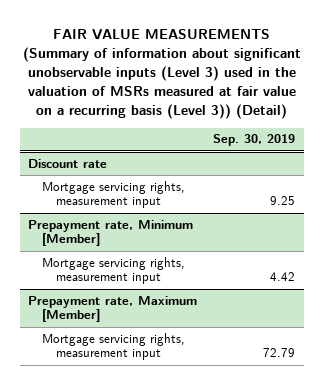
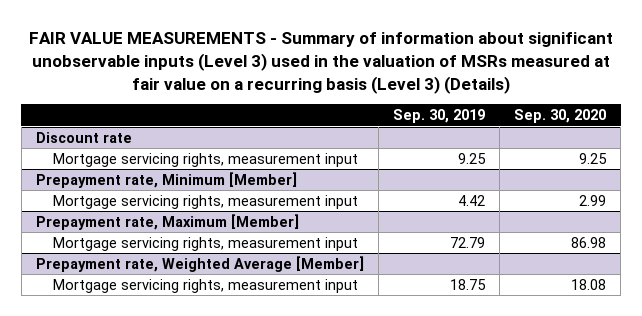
[22,28,301,120] FAIR VALUE MEASUREMENTS (Summary of information about significant unobservable inputs (Level 3) used in the valuation of MSRs measured at fair value on a recurring basis (Level 3)) (Detail) -> [29,32,614,94] FAIR VALUE MEASUREMENTS - Summary of information about significant unobservable inputs (Level 3) used in the valuation of MSRs measured at fair value on a recurring basis (Level 3) (Details)
none -> [514,109,607,124] Sep. 30, 2020
none -> [36,255,365,272] Prepayment rate, Weighted Average [Member]
none -> [52,278,358,293] Mortgage servicing rights, measurement input

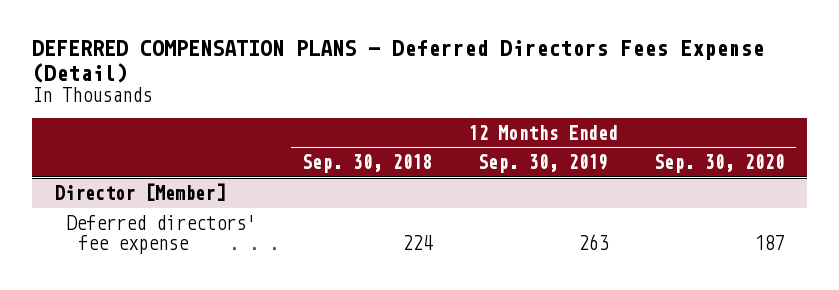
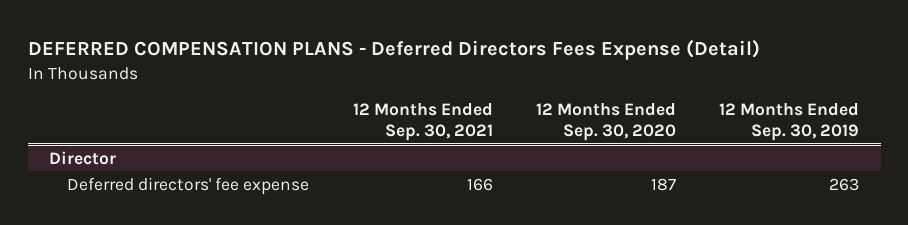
[302,154,433,174] Sep. 30, 2018 -> none
none -> [352,102,493,142] 12 Months Ended Sep. 30, 2021
[54,183,225,202] Director [Member] -> [49,150,117,165] Director

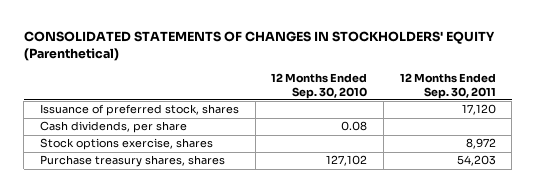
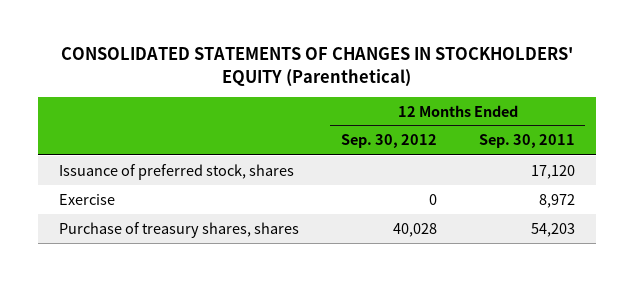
[271,72,368,99] 12 Months Ended Sep. 30, 2010 -> none
none -> [340,134,437,149] Sep. 30, 2012
[40,121,188,134] Cash dividends, per share -> none
[40,138,214,151] Stock options exercise, shares -> [58,193,115,205] Exercise
[40,155,226,168] Purchase treasury shares, shares -> [58,221,299,238] Purchase of treasury shares, shares

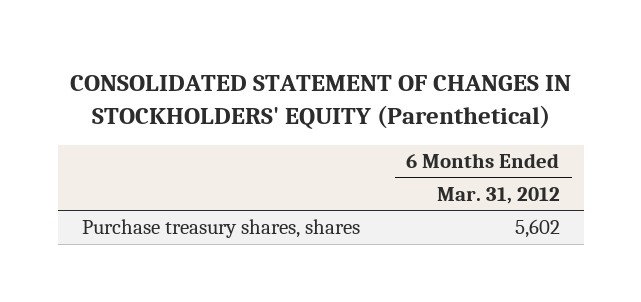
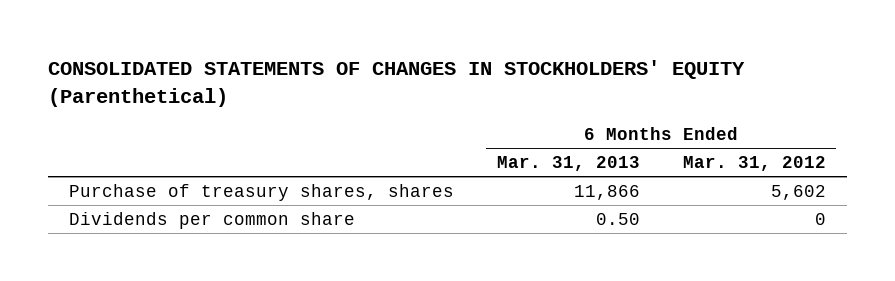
[69,74,571,129] CONSOLIDATED STATEMENT OF CHANGES IN STOCKHOLDERS' EQUITY (Parenthetical) -> [47,60,745,107] CONSOLIDATED STATEMENTS OF CHANGES IN STOCKHOLDERS' EQUITY (Parenthetical)
none -> [496,156,640,172] Mar. 31, 2013
[81,219,360,239] Purchase treasury shares, shares -> [69,183,455,201] Purchase of treasury shares, shares
none -> [69,211,356,229] Dividends per common share

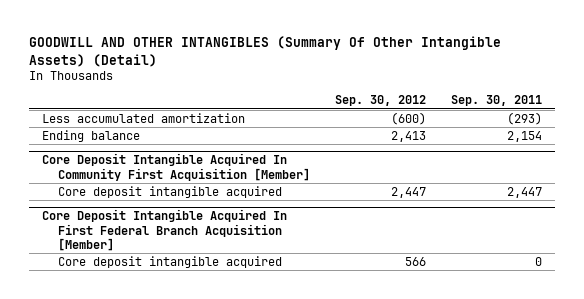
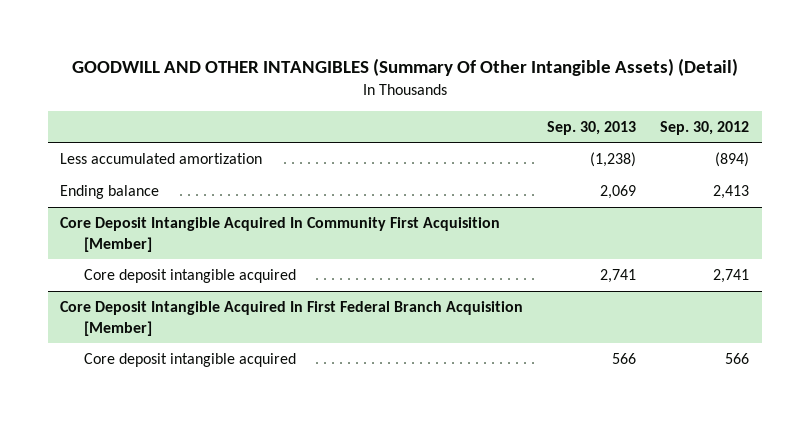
[451,95,543,107] Sep. 30, 2011 -> none
none -> [547,120,637,135] Sep. 30, 2013
[391,111,427,125] (600) -> [715,152,750,168] (894)
[391,186,427,198] 2,447 -> [713,269,750,284] 2,741

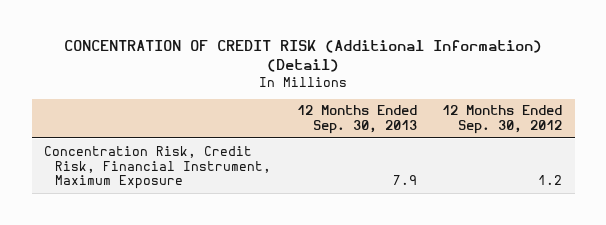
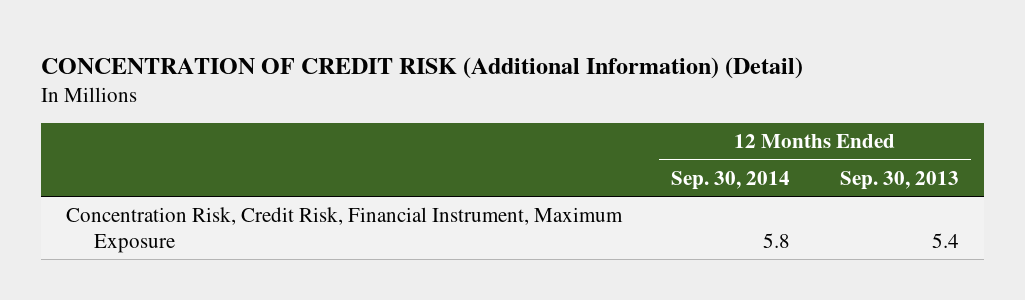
[441,105,562,135] 12 Months Ended Sep. 30, 2012 -> none
none -> [671,171,791,191] Sep. 30, 2014
[392,175,417,186] 7.9 -> [931,233,959,249] 5.4

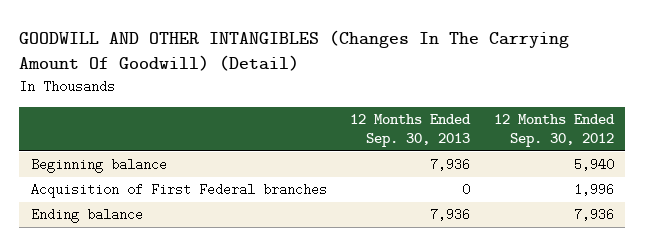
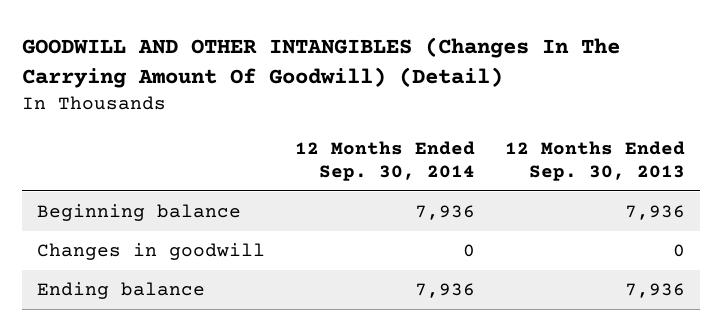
[493,114,615,148] 12 Months Ended Sep. 30, 2012 -> none
none -> [295,140,476,182] 12 Months Ended Sep. 30, 2014
[30,183,327,199] Acquisition of First Federal branches -> [37,242,266,260] Changes in goodwill

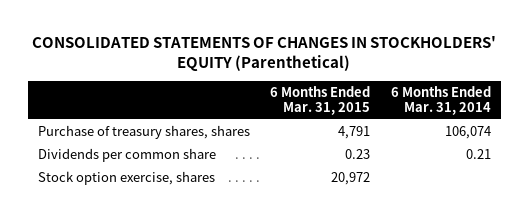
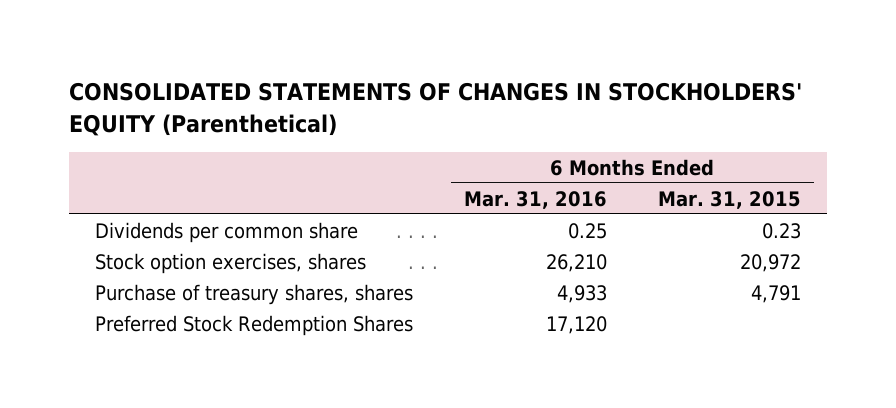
[390,85,491,115] 6 Months Ended Mar. 31, 2014 -> none
none -> [463,190,607,209] Mar. 31, 2016
[37,171,215,186] Stock option exercise, shares -> [94,252,366,274] Stock option exercises, shares
[37,125,250,140] Purchase of treasury shares, shares -> [94,283,413,305] Purchase of treasury shares, shares
none -> [94,314,413,336] Preferred Stock Redemption Shares

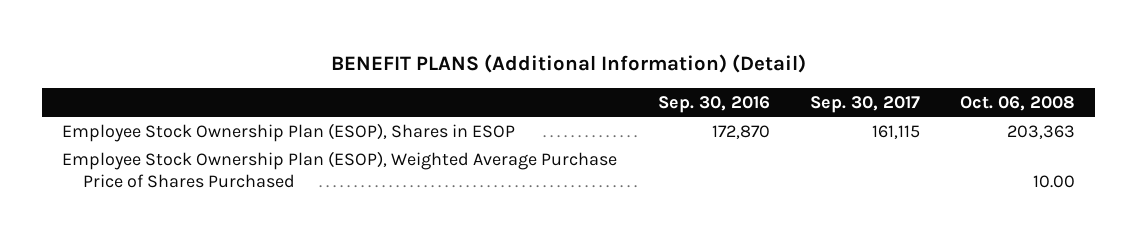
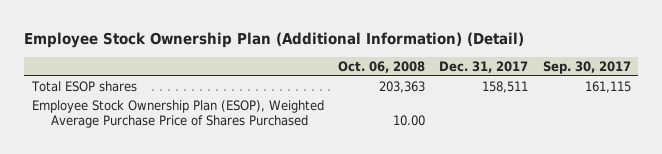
[330,54,806,74] BENEFIT PLANS (Additional Information) (Detail) -> [24,32,525,49] Employee Stock Ownership Plan (Additional Information) (Detail)
[657,95,770,113] Sep. 30, 2016 -> none
none -> [439,60,529,73] Dec. 31, 2017
[62,122,516,142] Employee Stock Ownership Plan (ESOP), Shares in ESOP -> [30,81,137,93] Total ESOP shares

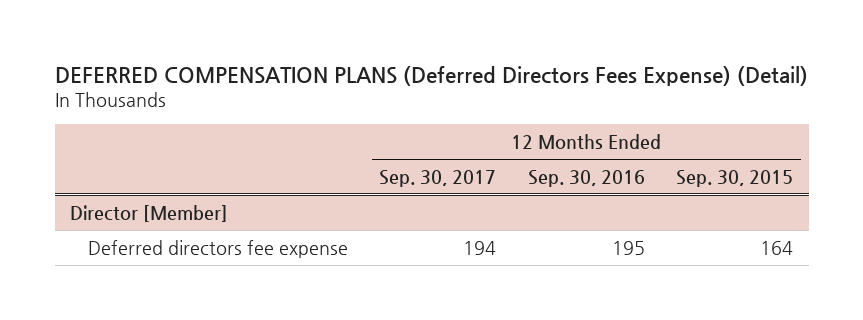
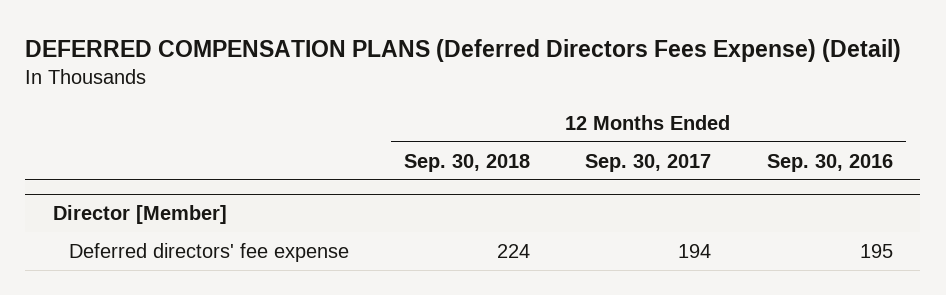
[676,169,794,187] Sep. 30, 2015 -> none
none -> [404,153,531,172] Sep. 30, 2018
[87,239,348,258] Deferred directors fee expense -> [69,242,350,262] Deferred directors' fee expense

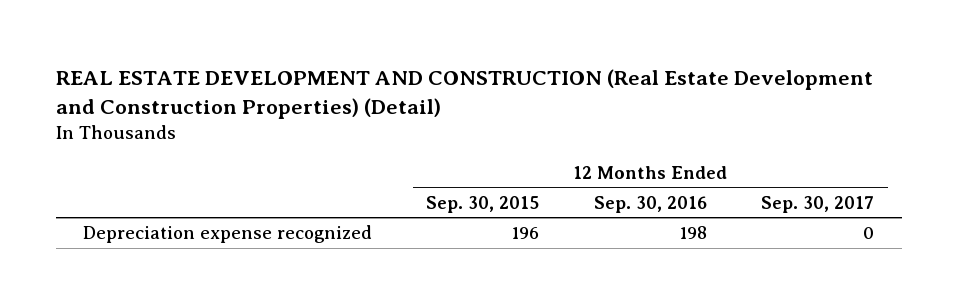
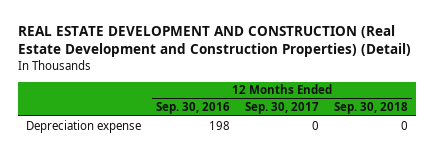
[426,195,540,213] Sep. 30, 2015 -> none
none -> [334,102,409,115] Sep. 30, 2018
[82,225,372,244] Depreciation expense recognized -> [25,119,141,133] Depreciation expense

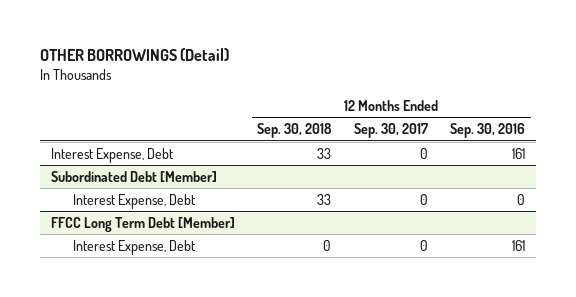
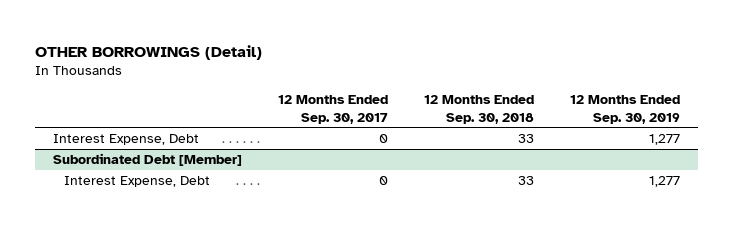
[450,123,526,139] Sep. 30, 2016 -> none
none -> [570,95,681,124] 12 Months Ended Sep. 30, 2019
[50,216,235,232] FFCC Long Term Debt [Member] -> none
[73,239,197,255] Interest Expense, Debt -> none

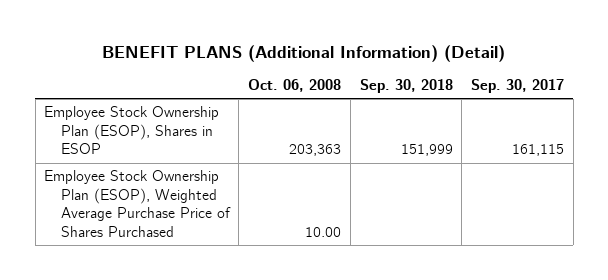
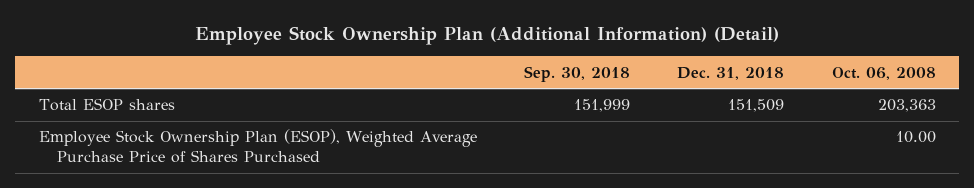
[102,44,506,62] BENEFIT PLANS (Additional Information) (Detail) -> [195,26,780,46] Employee Stock Ownership Plan (Additional Information) (Detail)
[470,79,564,94] Sep. 30, 2017 -> none
none -> [677,66,785,80] Dec. 31, 2018
[44,106,220,155] Employee Stock Ownership Plan (ESOP), Shares in ESOP -> [38,98,175,112] Total ESOP shares

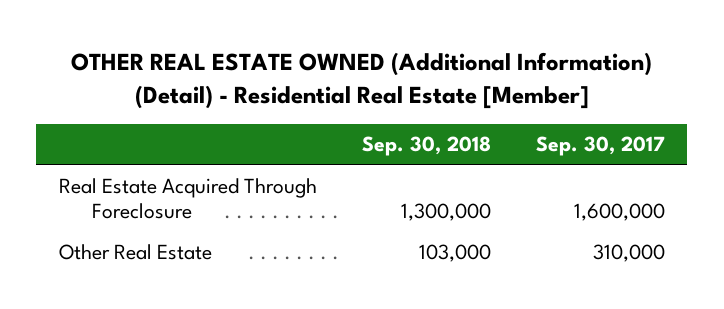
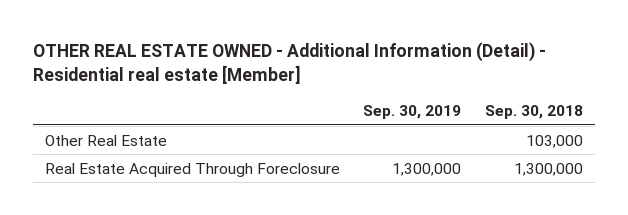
[70,51,652,109] OTHER REAL ESTATE OWNED (Additional Information) (Detail) - Residential Real Estate [Member] -> [33,42,547,85] OTHER REAL ESTATE OWNED - Additional Information (Detail) - Residential real estate [Member]
[535,136,665,157] Sep. 30, 2017 -> none
none -> [363,105,462,120] Sep. 30, 2019
[58,178,317,220] Real Estate Acquired Through Foreclosure -> [45,162,341,177] Real Estate Acquired Through Foreclosure

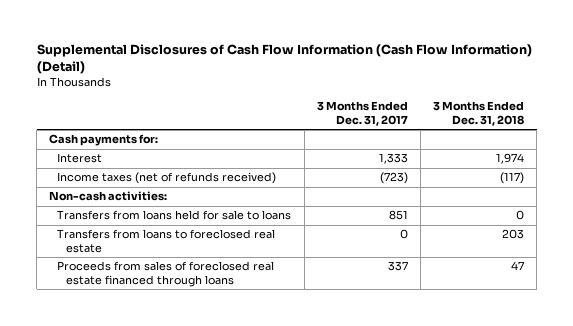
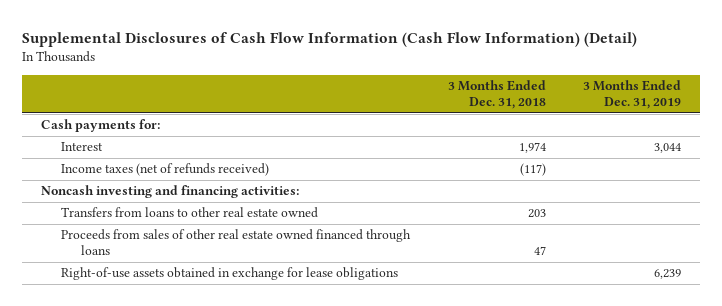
[316,101,408,126] 3 Months Ended Dec. 31, 2017 -> none
none -> [583,80,682,109] 3 Months Ended Dec. 31, 2019
[57,210,292,221] Transfers from loans held for sale to loans -> none
[49,191,168,202] Non-cash activities: -> [40,185,299,199] Noncash investing and financing activities:
[57,229,276,253] Transfers from loans to foreclosed real estate -> [61,207,319,219] Transfers from loans to other real estate owned
[57,261,275,287] Proceeds from sales of foreclosed real estate financed through loans -> [61,229,412,256] Proceeds from sales of other real estate owned financed through loans
none -> [61,267,399,281] Right-of-use assets obtained in exchange for lease obligations

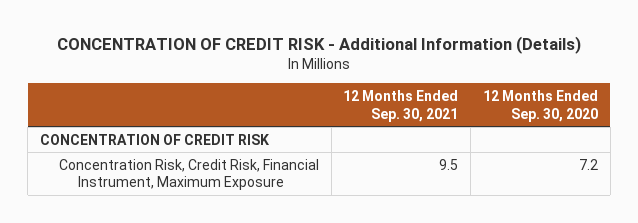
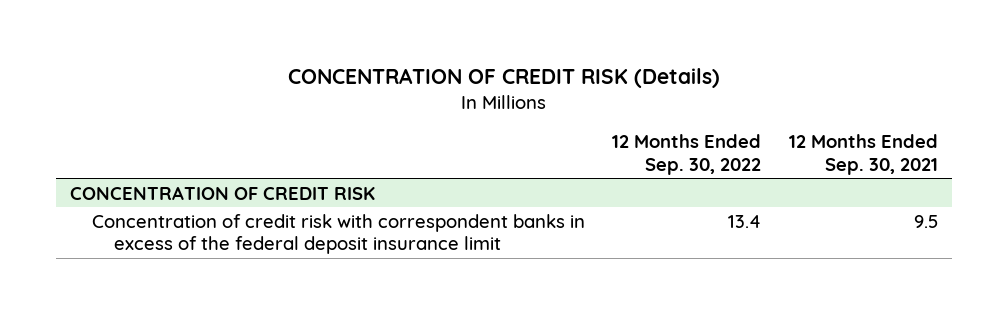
[56,35,581,54] CONCENTRATION OF CREDIT RISK - Additional Information (Details) -> [287,68,720,89] CONCENTRATION OF CREDIT RISK (Details)
[482,89,598,122] 12 Months Ended Sep. 30, 2020 -> none
none -> [612,133,762,175] 12 Months Ended Sep. 30, 2022
[58,158,319,191] Concentration Risk, Credit Risk, Financial Instrument, Maximum Exposure -> [92,213,586,255] Concentration of credit risk with correspondent banks in excess of the federal deposit insurance limit

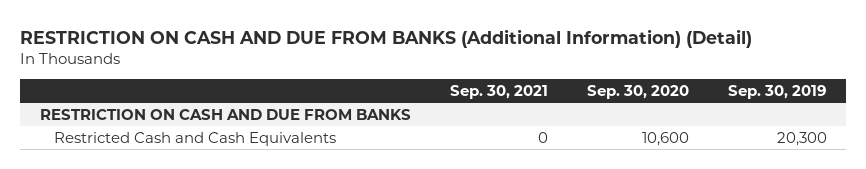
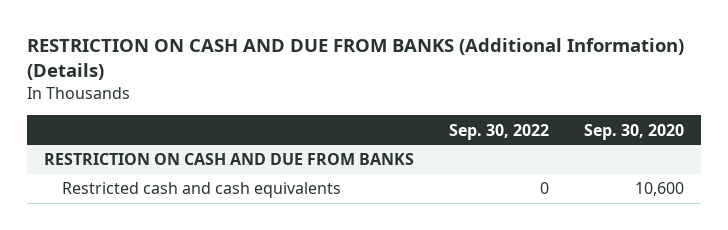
[20,28,753,48] RESTRICTION ON CASH AND DUE FROM BANKS (Additional Information) (Detail) -> [27,38,685,81] RESTRICTION ON CASH AND DUE FROM BANKS (Additional Information) (Details)
[449,85,548,100] Sep. 30, 2021 -> none
[727,85,827,100] Sep. 30, 2019 -> none
none -> [449,123,550,140] Sep. 30, 2022
[54,131,337,146] Restricted Cash and Cash Equivalents -> [61,182,341,199] Restricted cash and cash equivalents

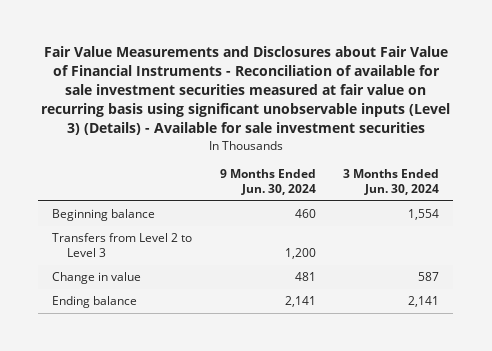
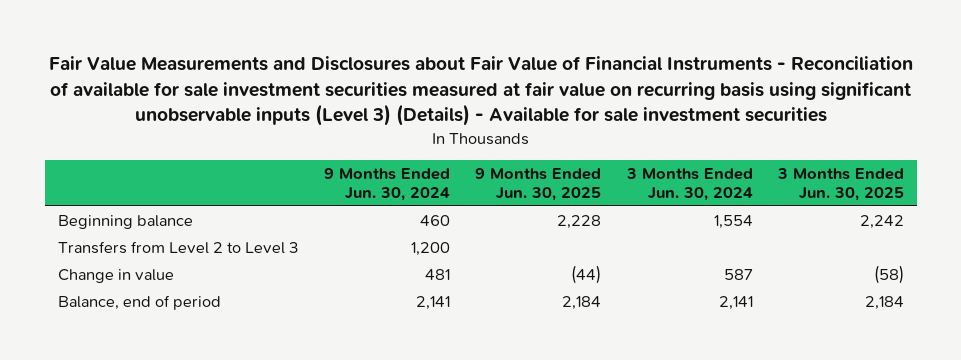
none -> [475,167,602,202] 9 Months Ended Jun. 30, 2025
none -> [776,167,904,202] 3 Months Ended Jun. 30, 2025
[52,296,138,309] Ending balance -> [57,294,221,310] Balance, end of period

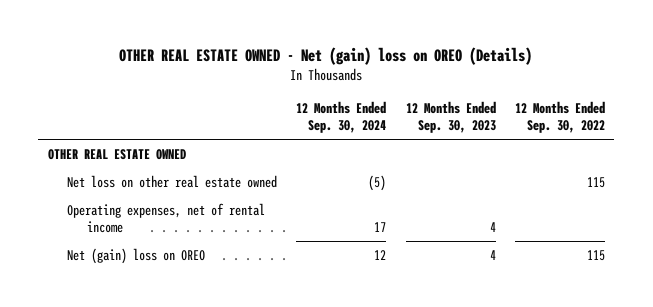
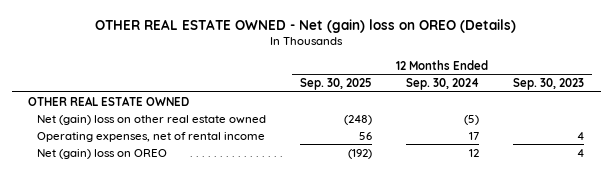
[514,100,605,134] 12 Months Ended Sep. 30, 2022 -> none
none -> [300,78,373,91] Sep. 30, 2025
[67,174,278,188] Net loss on other real estate owned -> [37,114,267,125] Net (gain) loss on other real estate owned

